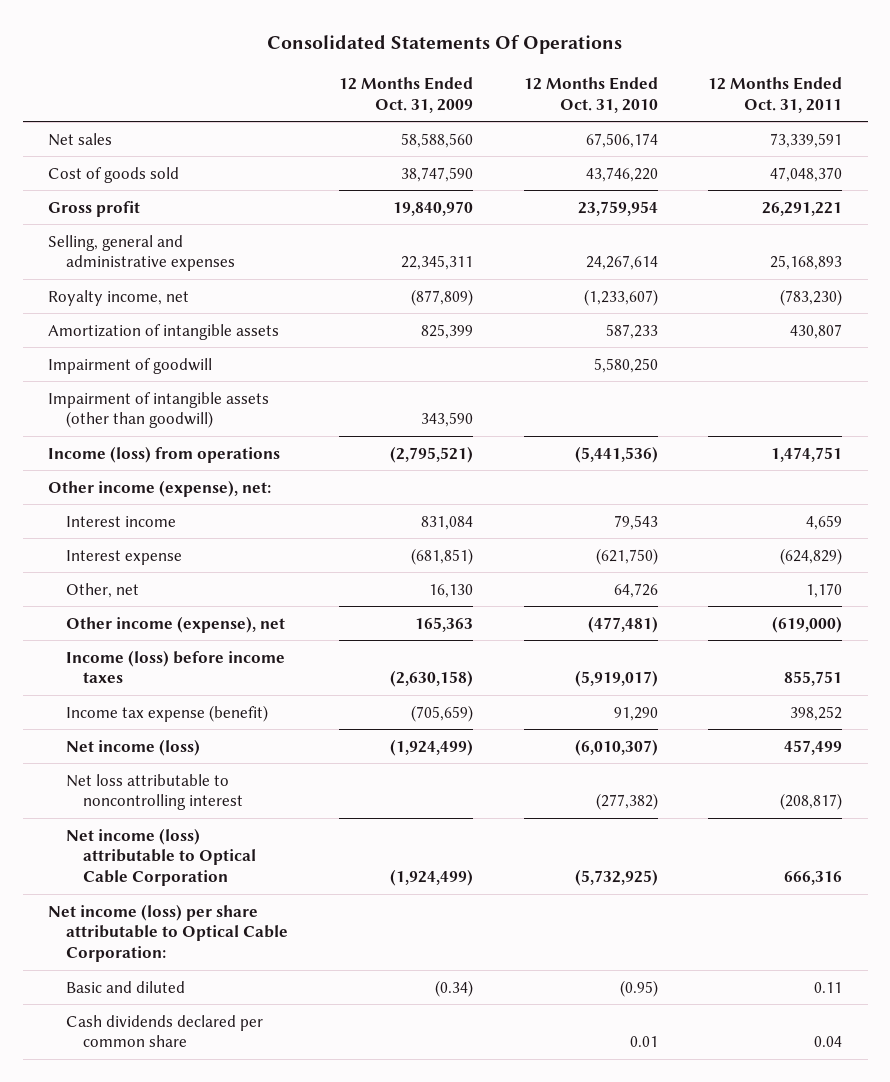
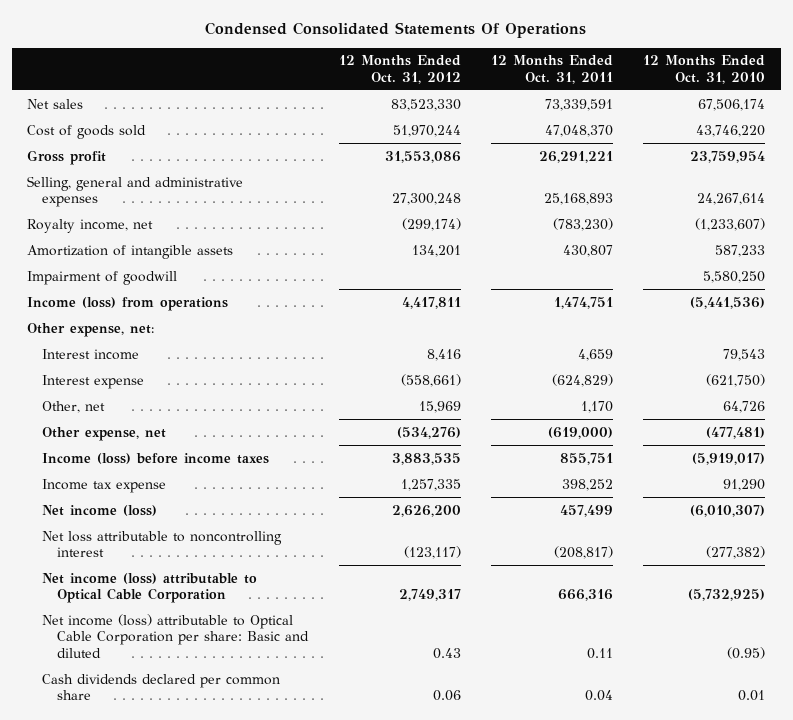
[267,35,623,55] Consolidated Statements Of Operations -> [205,21,587,38] Condensed Consolidated Statements Of Operations
[338,76,473,113] 12 Months Ended Oct. 31, 2009 -> none
none -> [338,55,461,84] 12 Months Ended Oct. 31, 2012
[47,391,269,429] Impairment of intangible assets (other than goodwill) -> none
[47,479,271,497] Other income (expense), net: -> [27,322,155,337] Other expense, net:
[65,615,285,633] Other income (expense), net -> [42,426,167,441] Other expense, net
[65,704,268,722] Income tax expense (benefit) -> [42,478,167,493] Income tax expense
[47,903,288,963] Net income (loss) per share attributable to Optical Cable Corporation: -> none
[65,980,185,993] Basic and diluted -> [42,613,310,658] Net income (loss) attributable to Optical Cable Corporation per share: Basic and diluted

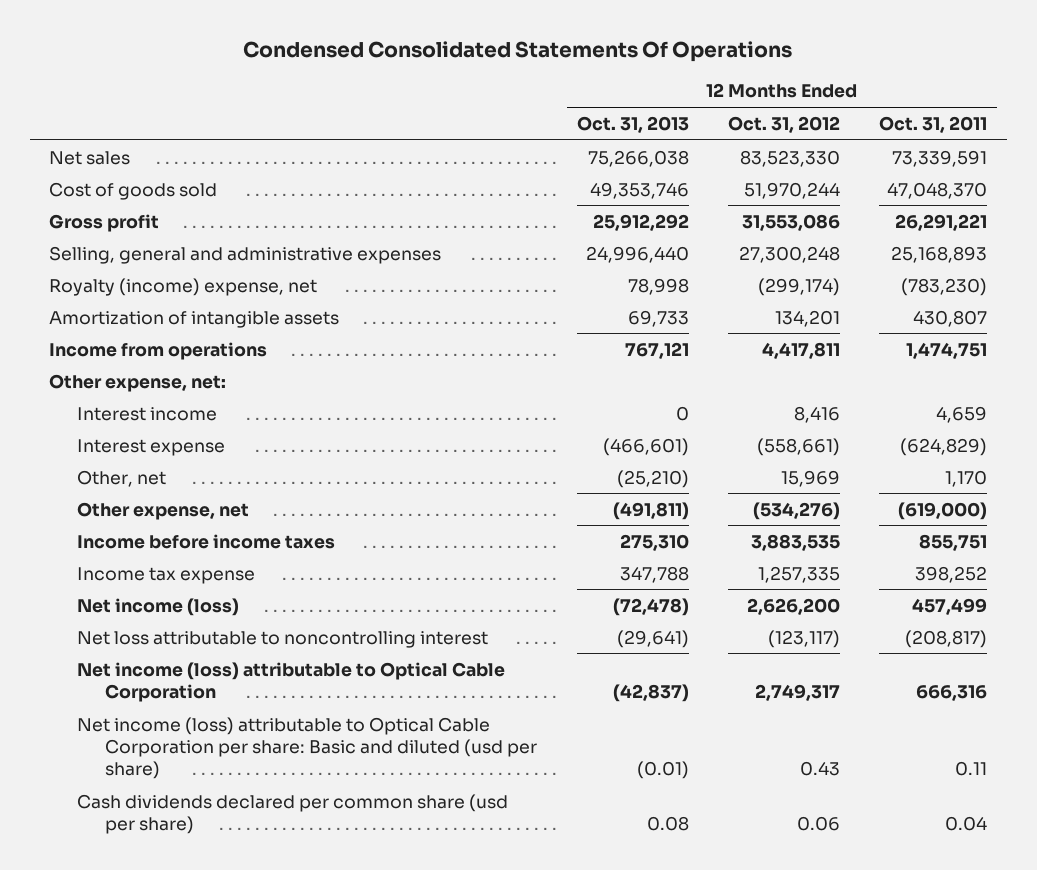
[643,55,766,84] 12 Months Ended Oct. 31, 2010 -> none
none -> [576,115,689,133] Oct. 31, 2013
[27,218,154,233] Royalty income, net -> [49,277,318,296] Royalty (income) expense, net
[27,270,178,285] Impairment of goodwill -> none
[27,296,229,311] Income (loss) from operations -> [49,341,268,360] Income from operations
[42,452,270,464] Income (loss) before income taxes -> [77,533,336,549] Income before income taxes
[42,613,310,658] Net income (loss) attributable to Optical Cable Corporation per share: Basic and diluted -> [77,716,538,779] Net income (loss) attributable to Optical Cable Corporation per share: Basic and diluted (usd per share)
[42,673,281,701] Cash dividends declared per common share -> [77,793,509,834] Cash dividends declared per common share (usd per share)

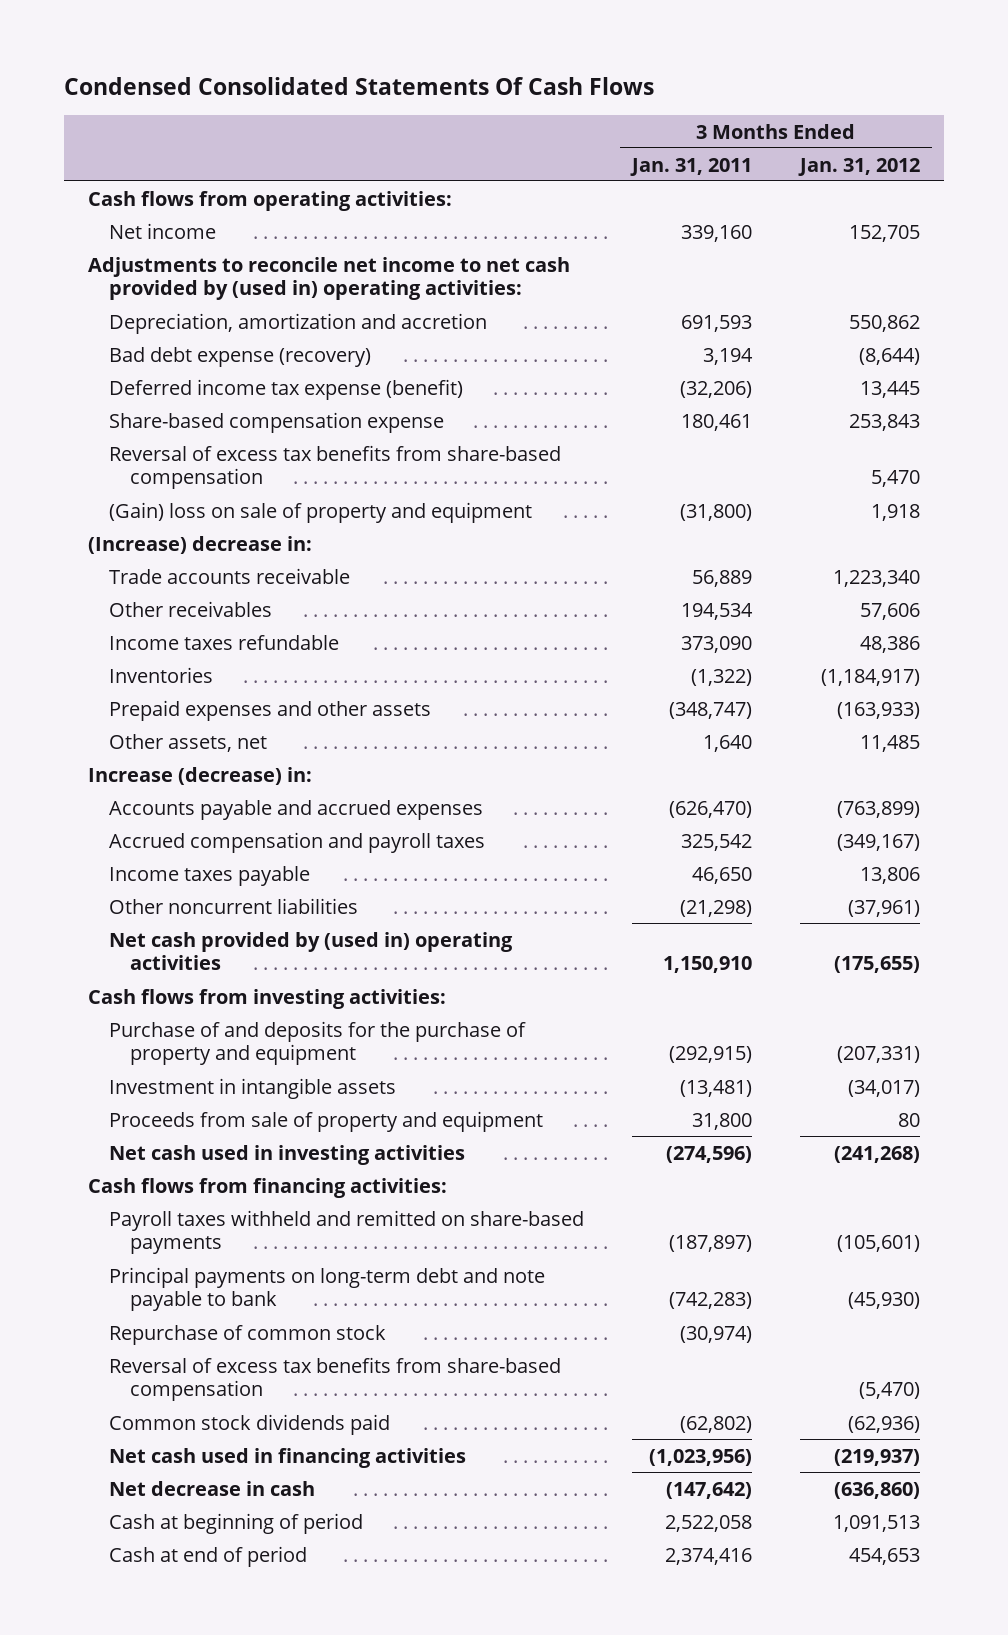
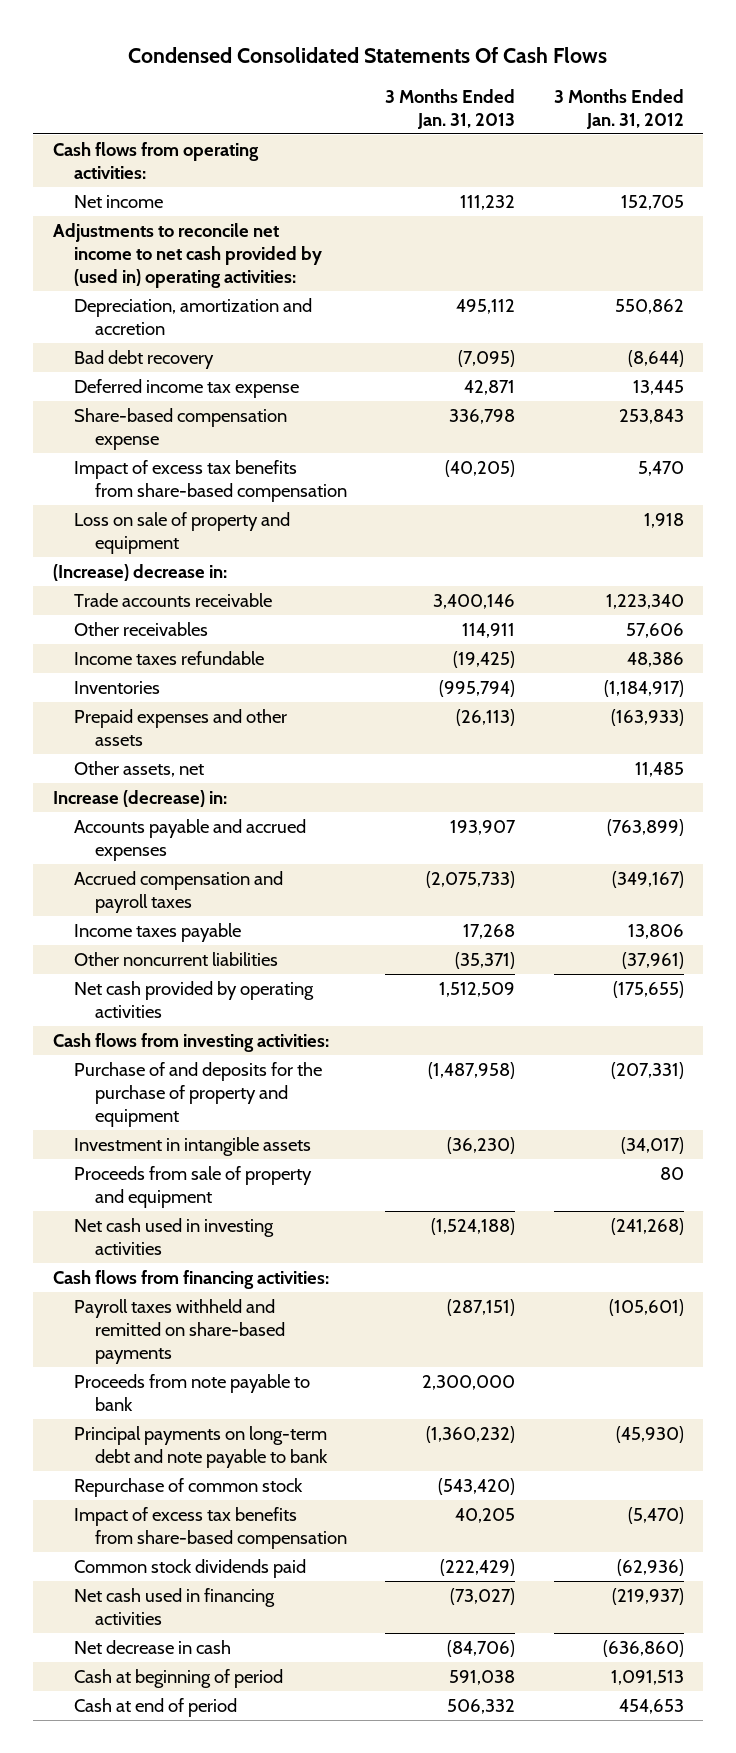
[630,157,753,176] Jan. 31, 2011 -> none
none -> [385,88,516,129] 3 Months Ended Jan. 31, 2013
[109,346,372,367] Bad debt expense (recovery) -> [73,350,214,370] Bad debt recovery
[109,378,464,400] Deferred income tax expense (benefit) -> [73,379,299,399] Deferred income tax expense
[109,444,562,490] Reversal of excess tax benefits from share-based compensation -> [73,460,347,503] Impact of excess tax benefits from share-based compensation
[109,501,533,523] (Gain) loss on sale of property and equipment -> [73,512,290,555] Loss on sale of property and equipment
[109,931,514,971] Net cash provided by (used in) operating activities -> [73,981,314,1019] Net cash provided by operating activities
none -> [73,1374,310,1412] Proceeds from note payable to bank
[109,1356,562,1402] Reversal of excess tax benefits from share-based compensation -> [73,1507,347,1550] Impact of excess tax benefits from share-based compensation

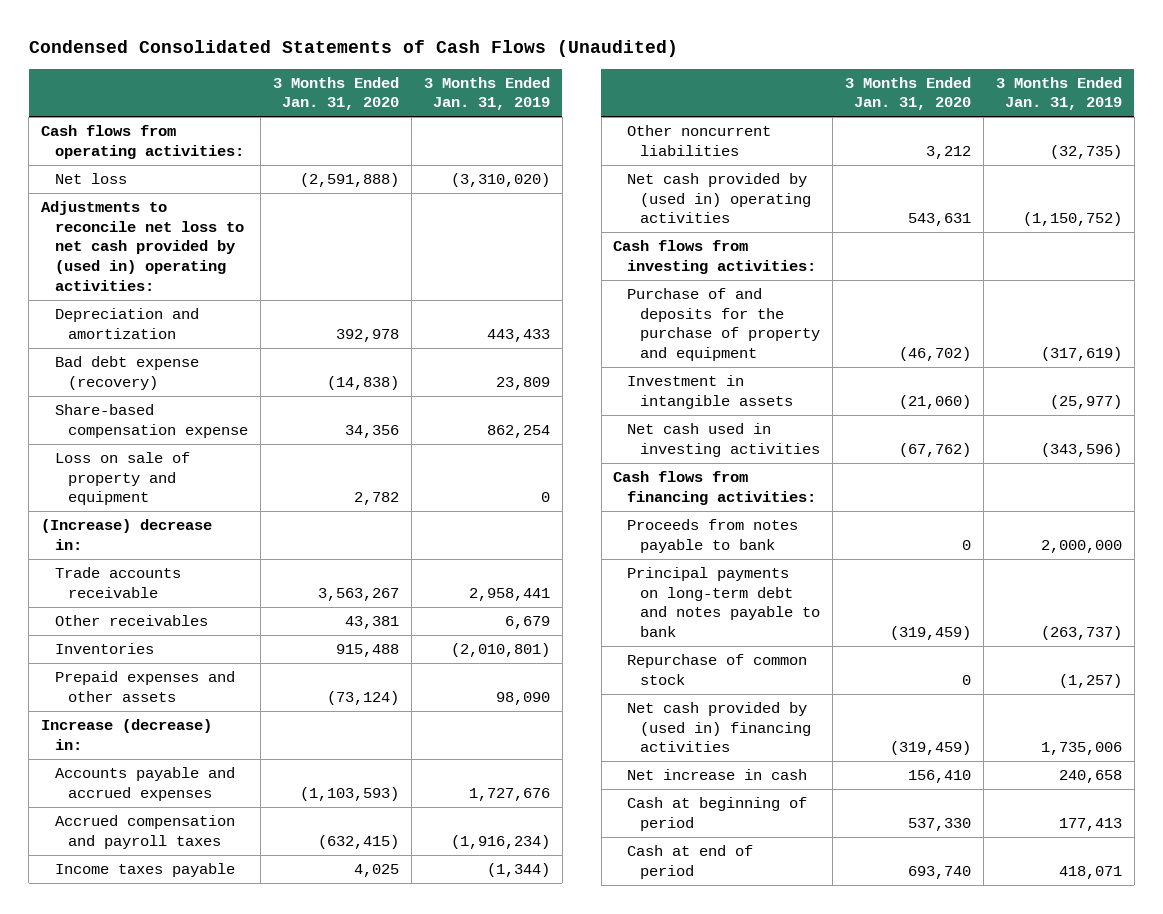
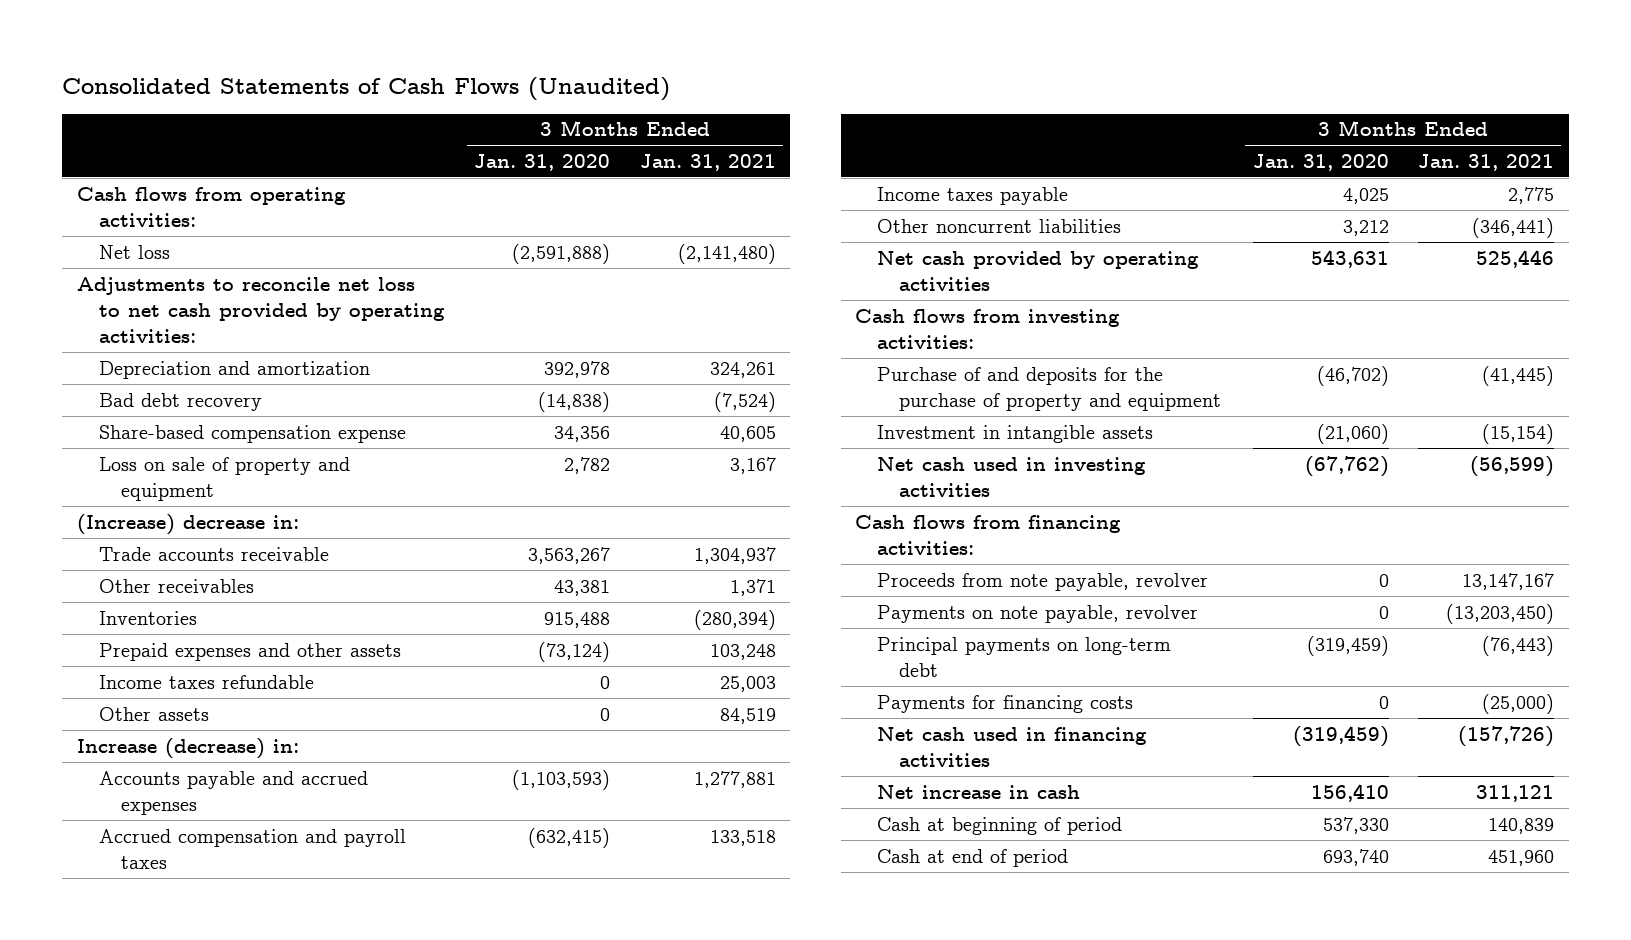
[28,40,678,58] Condensed Consolidated Statements of Cash Flows (Unaudited) -> [62,76,671,101] Consolidated Statements of Cash Flows (Unaudited)
[423,76,550,111] 3 Months Ended Jan. 31, 2019 -> none
none -> [639,153,776,171] Jan. 31, 2021
[41,201,244,291] Adjustments to reconcile net loss to net cash provided by (used in) operating activities: -> [77,276,446,343] Adjustments to reconcile net loss to net cash provided by operating activities:
[54,356,199,390] Bad debt expense (recovery) -> [99,392,263,411] Bad debt recovery
none -> [99,674,315,689] Income taxes refundable
none -> [99,706,210,721] Other assets
[626,173,812,224] Net cash provided by (used in) operating activities -> [877,250,1200,291] Net cash provided by operating activities
[626,519,798,553] Proceeds from notes payable to bank -> none
[626,654,807,685] Repurchase of common stock -> none
none -> [877,572,1209,591] Proceeds from note payable, revolver
none -> [877,604,1199,623] Payments on note payable, revolver
[626,567,821,638] Principal payments on long-term debt and notes payable to bank -> [877,636,1172,677] Principal payments on long-term debt
none -> [877,694,1134,713] Payments for financing costs
[626,702,812,753] Net cash provided by (used in) financing activities -> [877,726,1148,767] Net cash used in financing activities

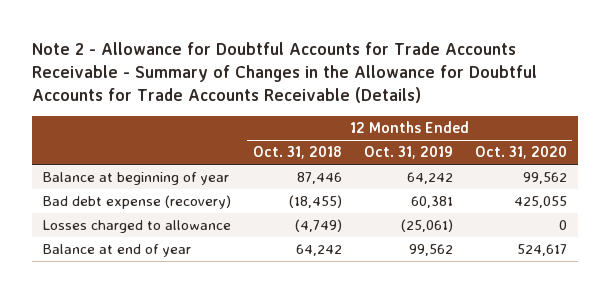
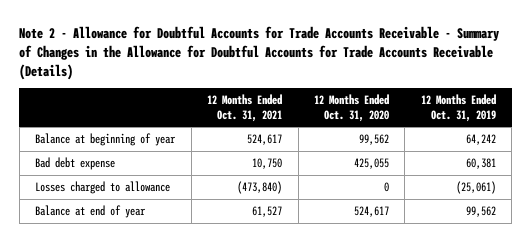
[252,146,342,160] Oct. 31, 2018 -> none
none -> [207,93,283,122] 12 Months Ended Oct. 31, 2021
[42,195,231,210] Bad debt expense (recovery) -> [35,157,116,171] Bad debt expense

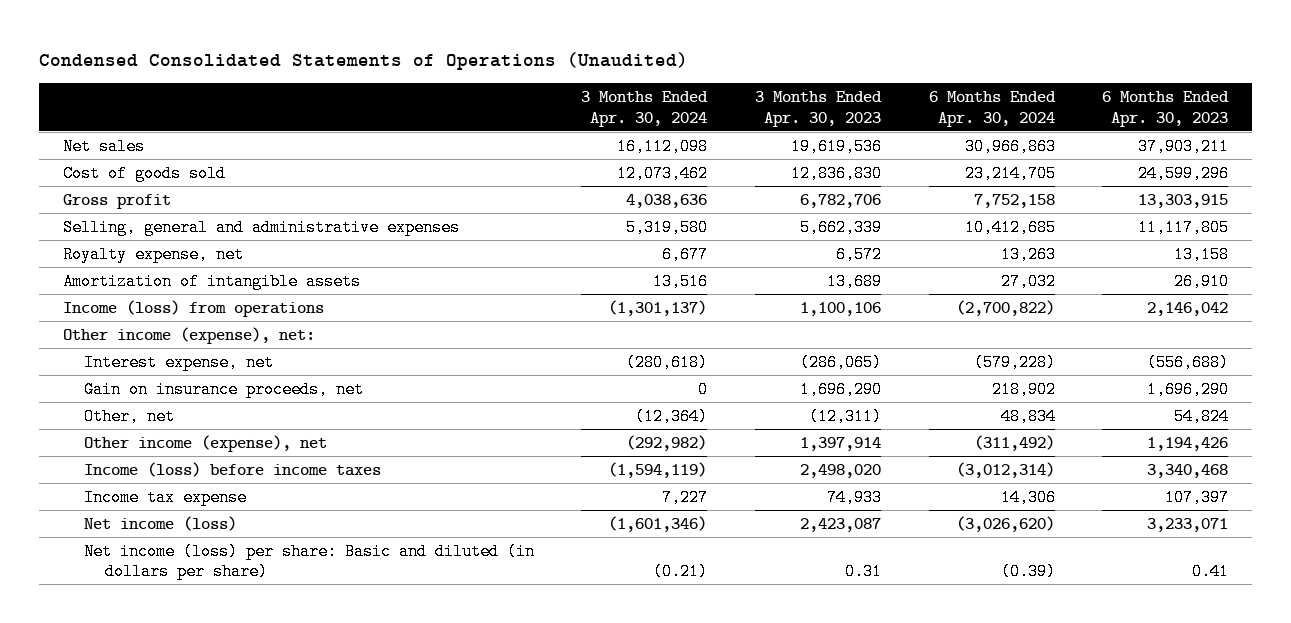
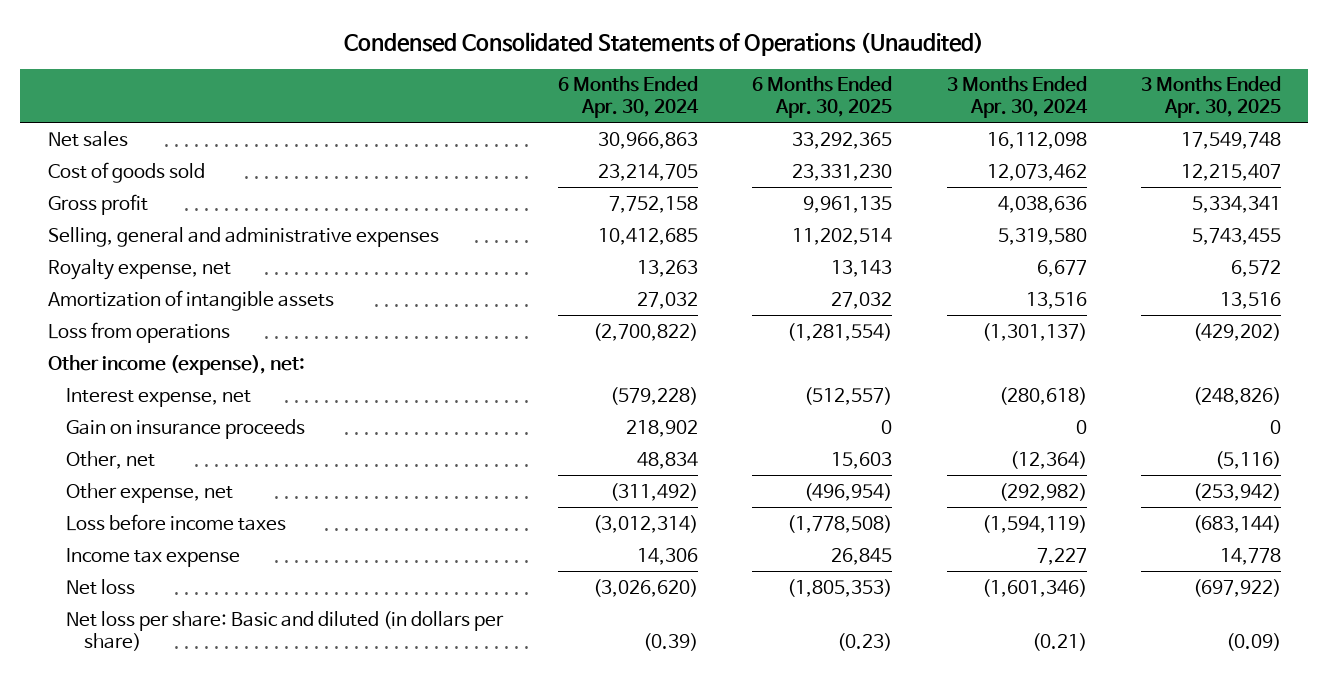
[755,91,883,127] 3 Months Ended Apr. 30, 2023 -> none
[1102,91,1230,127] 6 Months Ended Apr. 30, 2023 -> none
none -> [752,76,893,119] 6 Months Ended Apr. 30, 2025
none -> [1141,76,1282,119] 3 Months Ended Apr. 30, 2025
[62,299,324,317] Income (loss) from operations -> [47,321,230,343] Loss from operations
[83,380,364,398] Gain on insurance proceeds, net -> [66,418,306,439] Gain on insurance proceeds
[83,434,327,452] Other income (expense), net -> [66,482,234,503] Other expense, net
[83,461,381,477] Income (loss) before income taxes -> [66,513,287,531] Loss before income taxes
[83,515,237,531] Net income (loss) -> [66,578,136,595] Net loss
[83,542,535,581] Net income (loss) per share: Basic and diluted (in dollars per share) -> [66,610,505,651] Net loss per share: Basic and diluted (in dollars per share)

